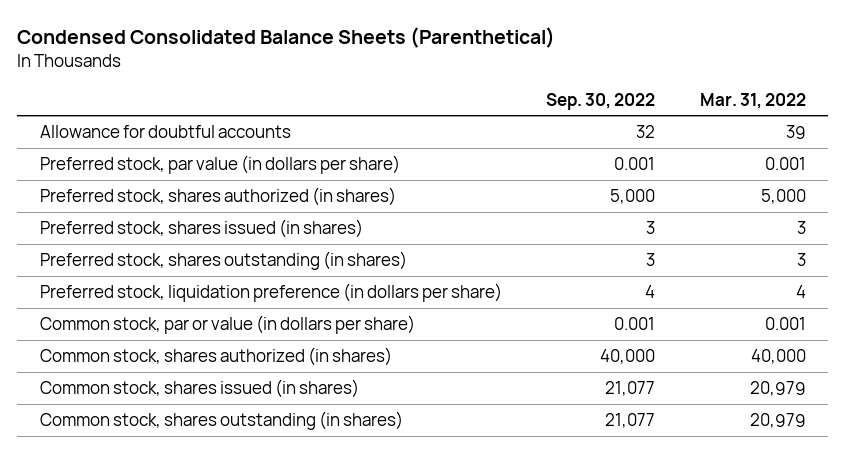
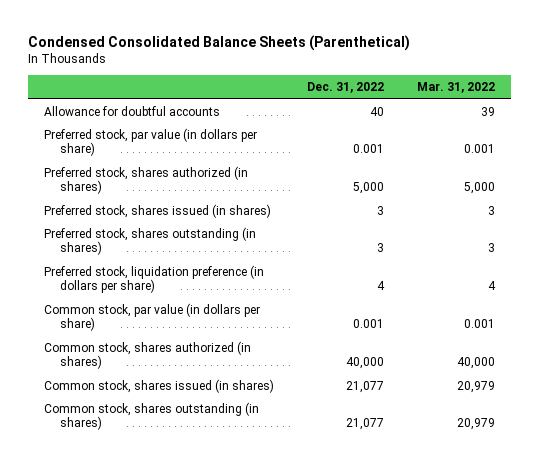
[546,92,656,110] Sep. 30, 2022 -> none
none -> [306,82,384,94] Dec. 31, 2022
[39,314,415,334] Common stock, par or value (in dollars per share) -> [44,303,261,332] Common stock, par value (in dollars per share)

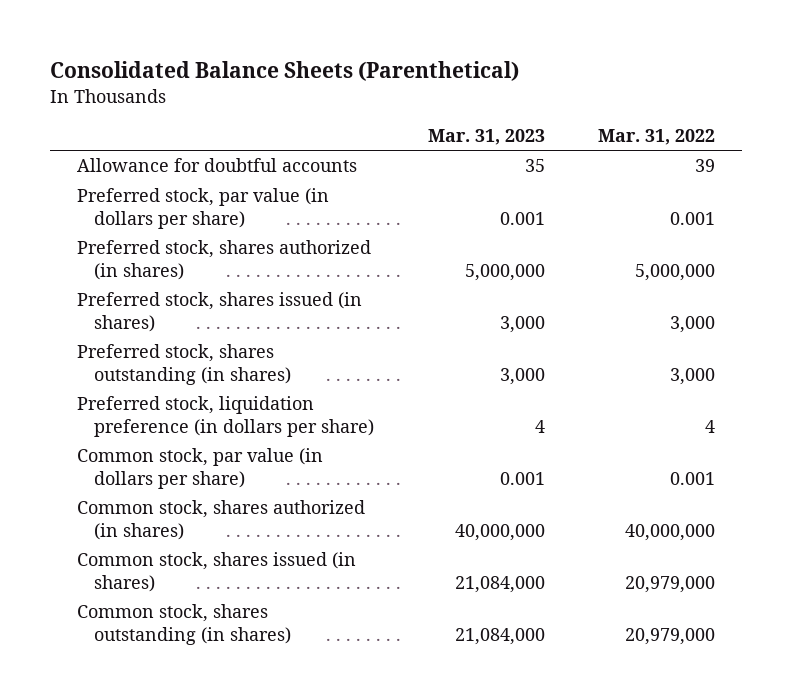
[27,34,410,51] Condensed Consolidated Balance Sheets (Parenthetical) -> [50,61,520,82] Consolidated Balance Sheets (Parenthetical)
[306,82,384,94] Dec. 31, 2022 -> none
none -> [427,129,545,146] Mar. 31, 2023
[463,182,495,195] 5,000 -> [635,263,716,281] 5,000,000
[487,206,495,216] 3 -> [670,315,716,333] 3,000
[487,243,495,253] 3 -> [670,367,716,385] 3,000
[456,357,495,370] 40,000 -> [625,523,716,541] 40,000,000
[456,381,495,394] 20,979 -> [625,575,716,593] 20,979,000
[456,418,495,431] 20,979 -> [625,627,716,645] 20,979,000

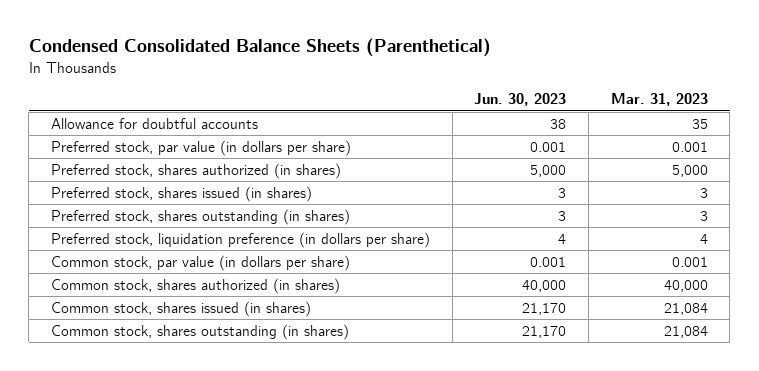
[50,61,520,82] Consolidated Balance Sheets (Parenthetical) -> [28,38,491,58] Condensed Consolidated Balance Sheets (Parenthetical)
[598,129,716,146] Mar. 31, 2022 -> none
none -> [474,93,567,107] Jun. 30, 2023
[464,263,545,281] 5,000,000 -> [671,164,708,177] 5,000
[499,315,545,333] 3,000 -> [699,187,708,198] 3
[499,367,545,385] 3,000 -> [699,210,708,221] 3
[454,523,545,541] 40,000,000 -> [663,279,708,292] 40,000
[454,575,545,593] 21,084,000 -> [663,302,708,315] 21,084
[454,627,545,645] 21,084,000 -> [663,325,708,338] 21,084

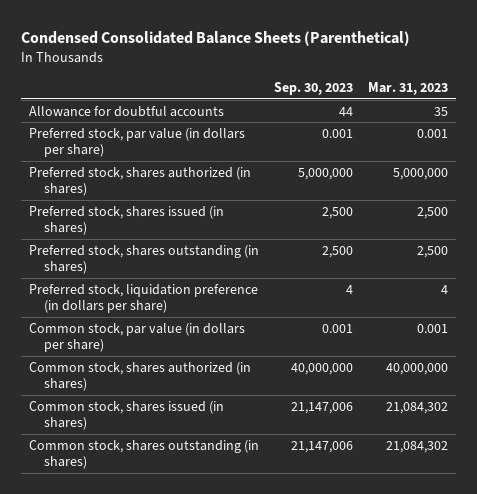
[474,93,567,107] Jun. 30, 2023 -> none
none -> [273,82,353,96] Sep. 30, 2023
[671,164,708,177] 5,000 -> [392,167,448,180] 5,000,000
[699,187,708,198] 3 -> [416,206,448,219] 2,500
[699,210,708,221] 3 -> [416,245,448,258] 2,500
[663,279,708,292] 40,000 -> [385,362,448,375] 40,000,000
[663,302,708,315] 21,084 -> [385,401,448,414] 21,084,302
[663,325,708,338] 21,084 -> [385,440,448,453] 21,084,302

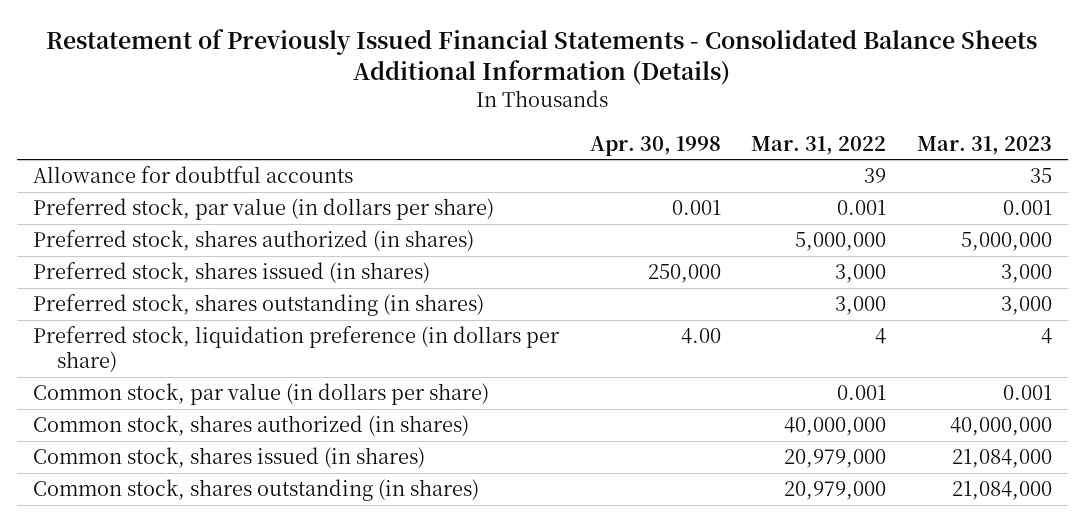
[21,31,411,47] Condensed Consolidated Balance Sheets (Parenthetical) -> [46,28,1038,85] Restatement of Previously Issued Financial Statements - Consolidated Balance Sheets Additional Information (Details)
[273,82,353,96] Sep. 30, 2023 -> none
none -> [589,135,721,156] Apr. 30, 1998
none -> [751,135,887,155] Mar. 31, 2022
[416,206,448,219] 2,500 -> [1001,264,1053,284] 3,000
[416,245,448,258] 2,500 -> [1001,296,1053,316] 3,000
[385,401,448,414] 21,084,302 -> [952,449,1053,469] 21,084,000
[385,440,448,453] 21,084,302 -> [952,481,1053,501] 21,084,000

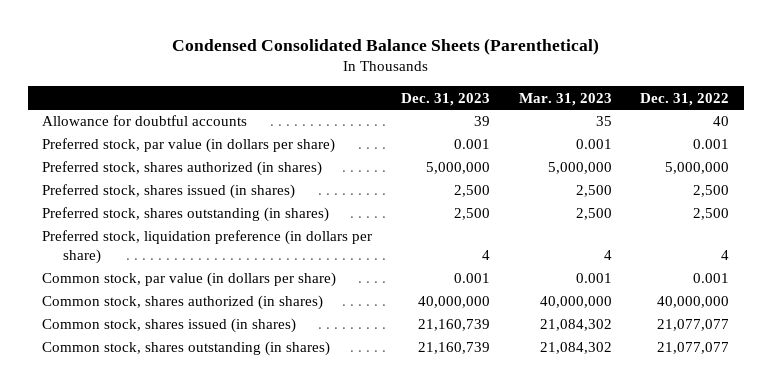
[46,28,1038,85] Restatement of Previously Issued Financial Statements - Consolidated Balance Sheets Additional Information (Details) -> [171,37,599,55] Condensed Consolidated Balance Sheets (Parenthetical)
[589,135,721,156] Apr. 30, 1998 -> none
[751,135,887,155] Mar. 31, 2022 -> none
none -> [400,92,490,106] Dec. 31, 2023
none -> [640,92,730,106] Dec. 31, 2022
[1001,264,1053,284] 3,000 -> [575,185,612,198] 2,500
[1001,296,1053,316] 3,000 -> [575,208,612,221] 2,500
[952,449,1053,469] 21,084,000 -> [539,319,612,332] 21,084,302
[952,481,1053,501] 21,084,000 -> [539,342,612,355] 21,084,302

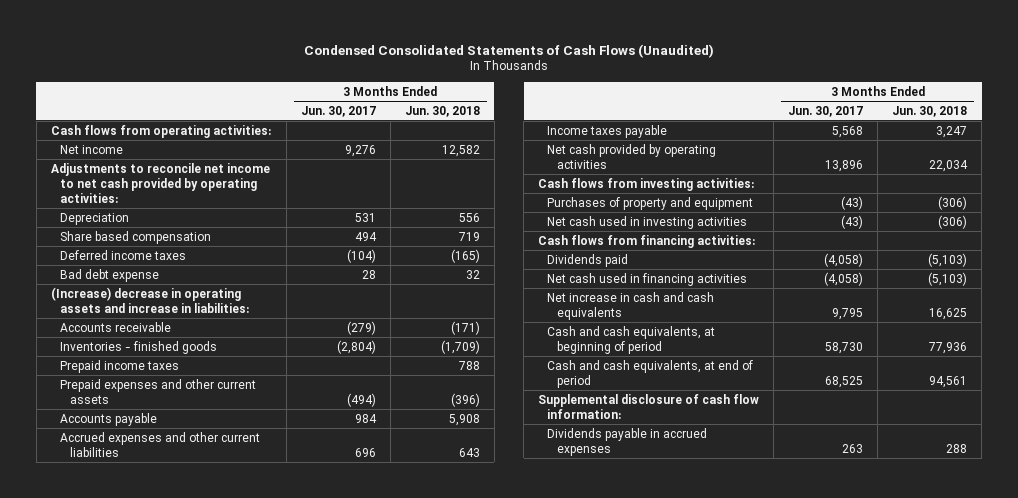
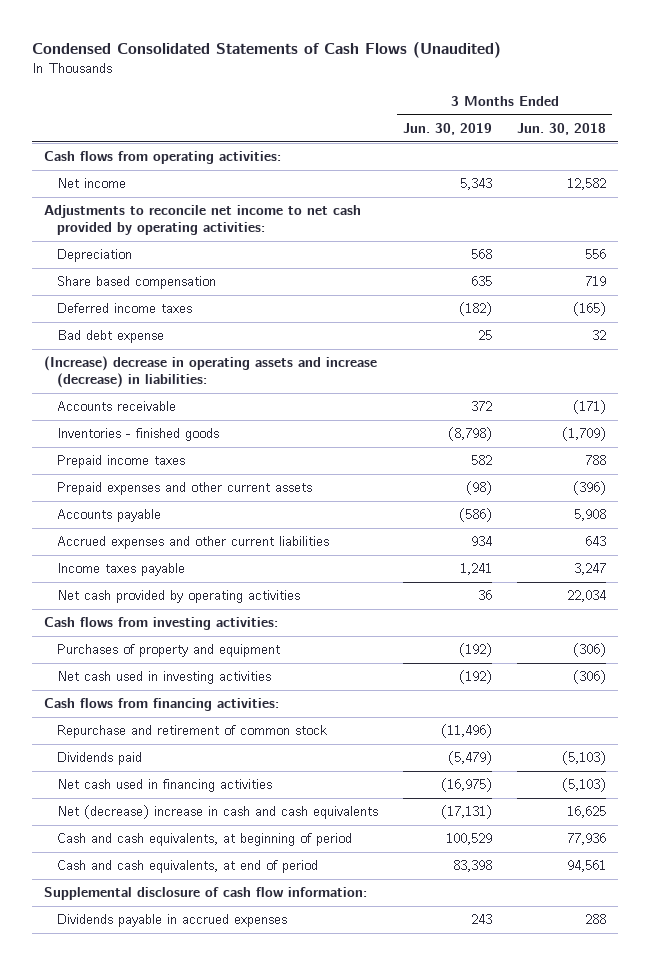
[300,105,376,117] Jun. 30, 2017 -> none
none -> [403,122,493,135] Jun. 30, 2019
[50,286,250,313] (Increase) decrease in operating assets and increase in liabilities: -> [44,356,378,388] (Increase) decrease in operating assets and increase (decrease) in liabilities:
none -> [57,725,328,739] Repurchase and retirement of common stock
[547,291,715,320] Net increase in cash and cash equivalents -> [57,805,379,820] Net (decrease) increase in cash and cash equivalents

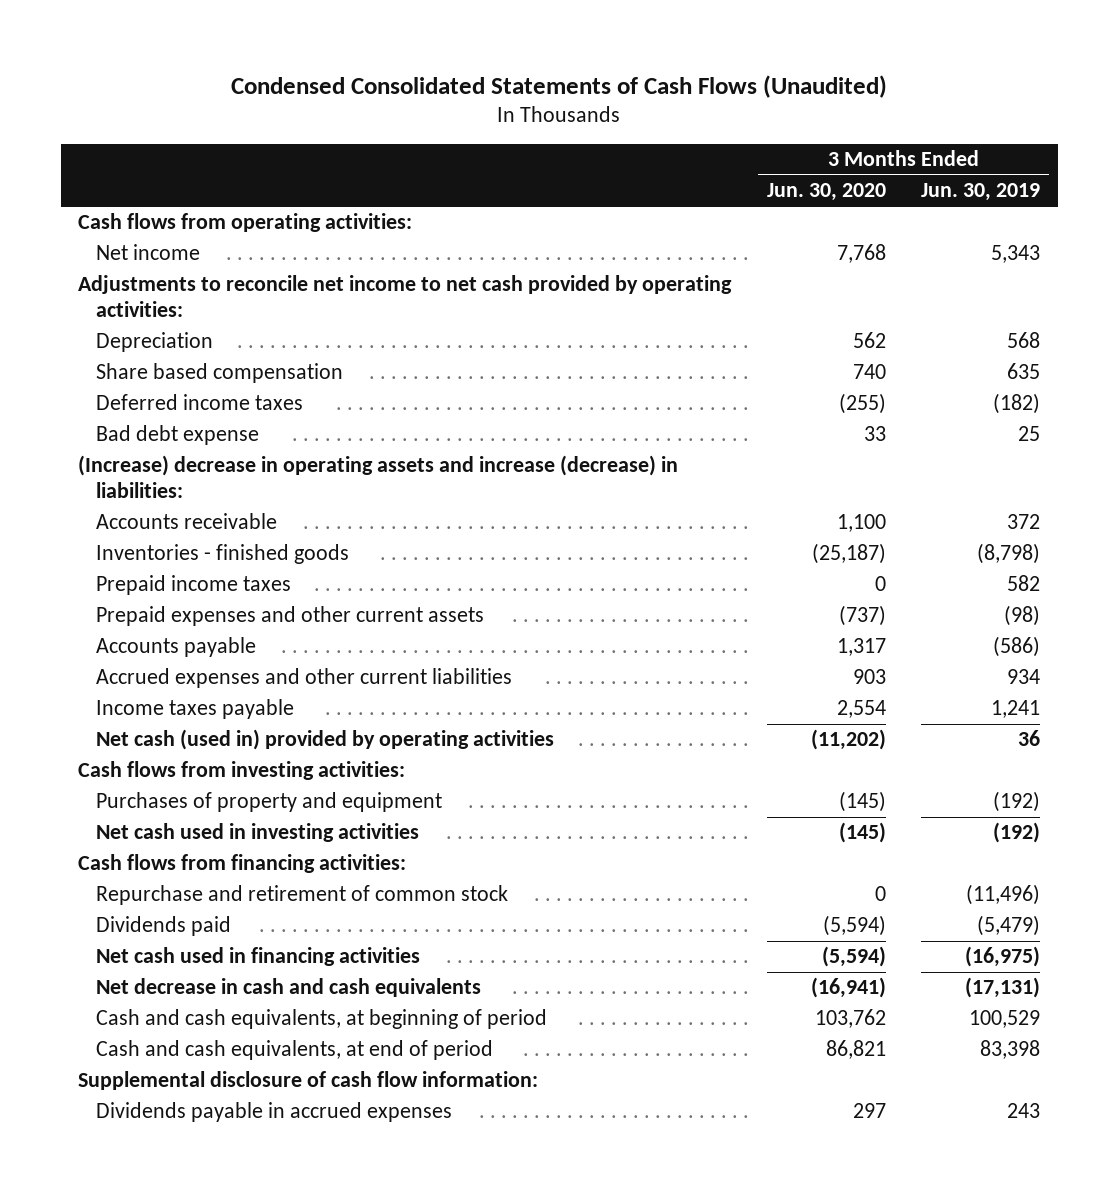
[517,122,607,135] Jun. 30, 2018 -> none
none -> [766,183,886,202] Jun. 30, 2020
[57,590,301,604] Net cash provided by operating activities -> [96,729,555,751] Net cash (used in) provided by operating activities
[57,805,379,820] Net (decrease) increase in cash and cash equivalents -> [96,978,482,998] Net decrease in cash and cash equivalents

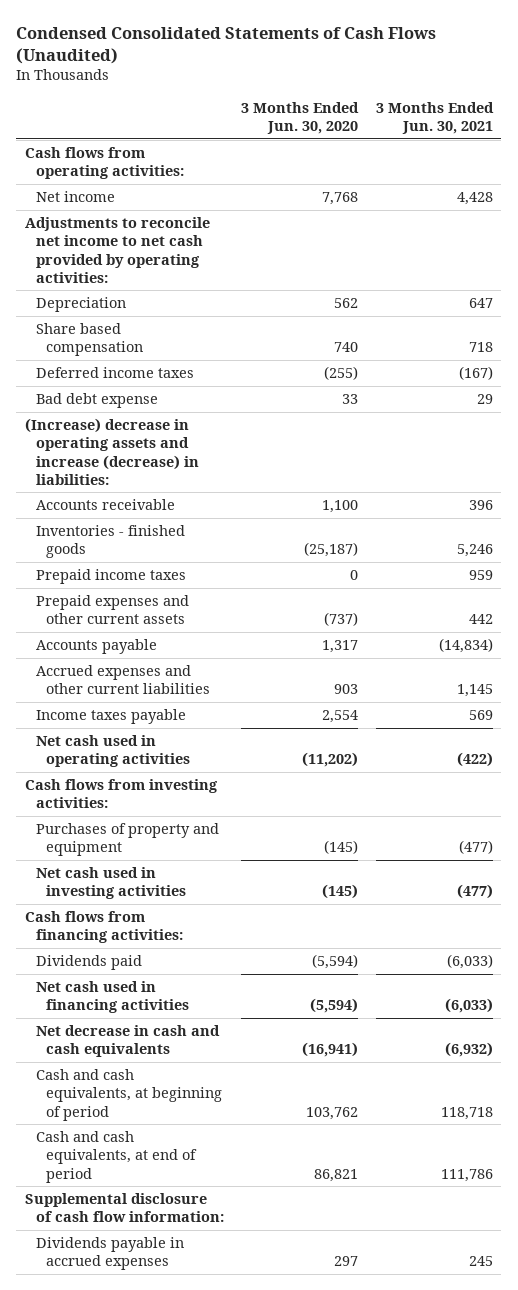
[921,183,1041,202] Jun. 30, 2019 -> none
none -> [375,101,494,135] 3 Months Ended Jun. 30, 2021
[96,729,555,751] Net cash (used in) provided by operating activities -> [35,735,191,768] Net cash used in operating activities
[96,885,509,906] Repurchase and retirement of common stock -> none

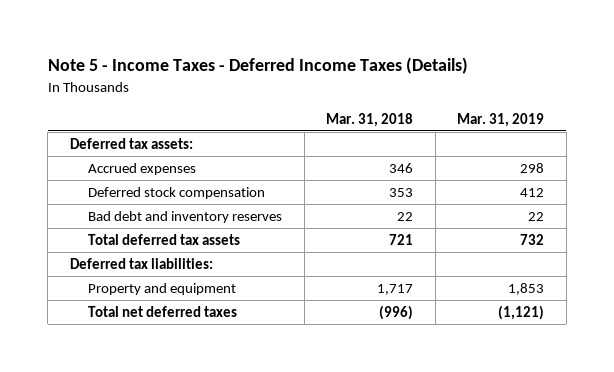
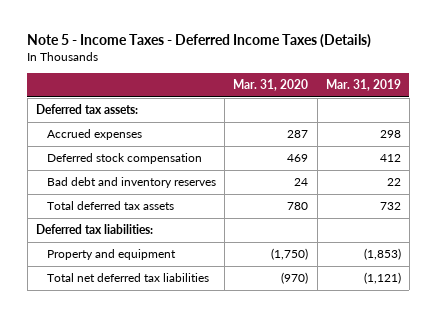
[326,112,414,127] Mar. 31, 2018 -> none
none -> [233,78,309,91] Mar. 31, 2020
[508,282,545,295] 1,853 -> [363,248,401,261] (1,853)
[88,305,238,317] Total net deferred taxes -> [47,273,210,283] Total net deferred tax liabilities

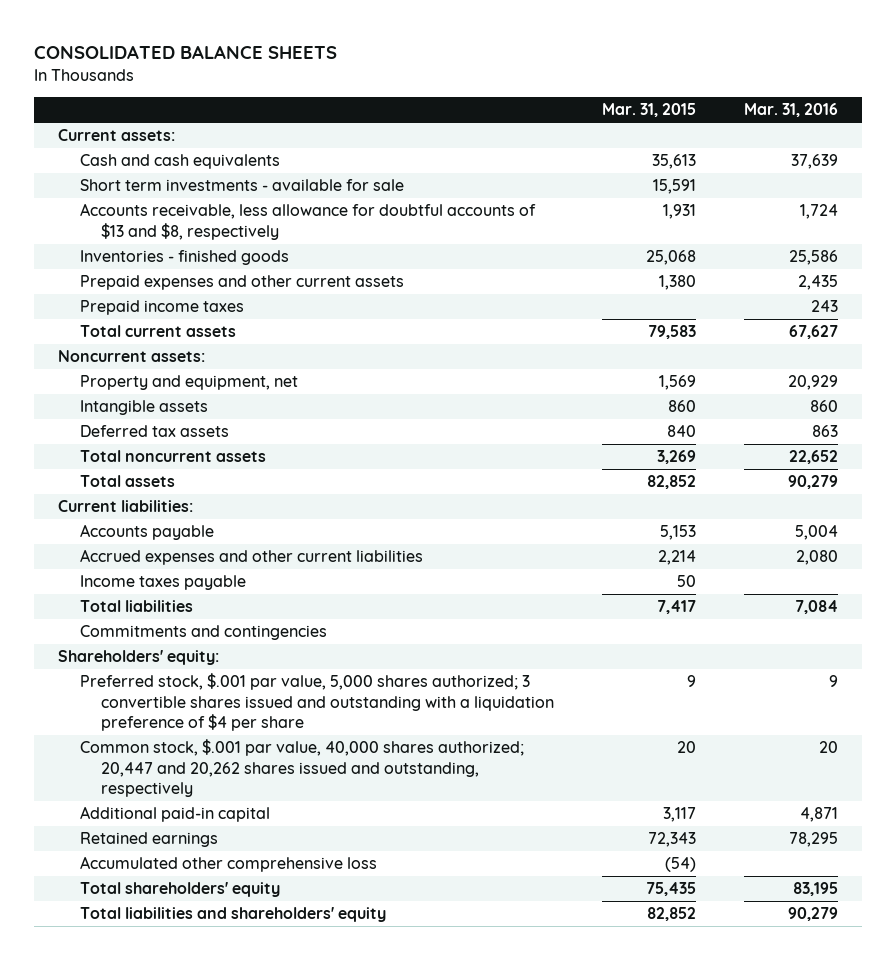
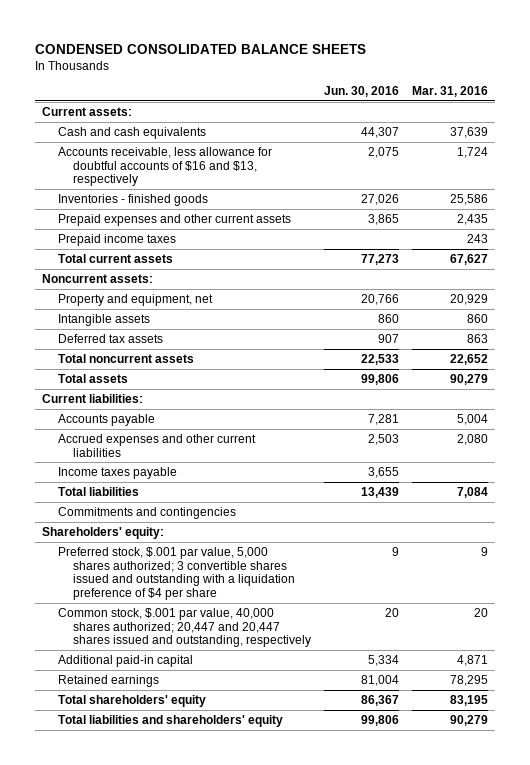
[34,45,338,60] CONSOLIDATED BALANCE SHEETS -> [35,43,367,54] CONDENSED CONSOLIDATED BALANCE SHEETS
[602,103,697,118] Mar. 31, 2015 -> none
none -> [324,86,400,98] Jun. 30, 2016
[79,179,404,192] Short term investments - available for sale -> none
[79,203,536,240] Accounts receivable, less allowance for doubtful accounts of $13 and $8, respectively -> [57,146,272,187] Accounts receivable, less allowance for doubtful accounts of $16 and $13, respectively
[79,739,524,798] Common stock, $.001 par value, 40,000 shares authorized; 20,447 and 20,262 shares issued and outstanding, respectively -> [57,607,312,648] Common stock, $.001 par value, 40,000 shares authorized; 20,447 and 20,447 shares issued and outstanding, respectively
[79,856,377,873] Accumulated other comprehensive loss -> none

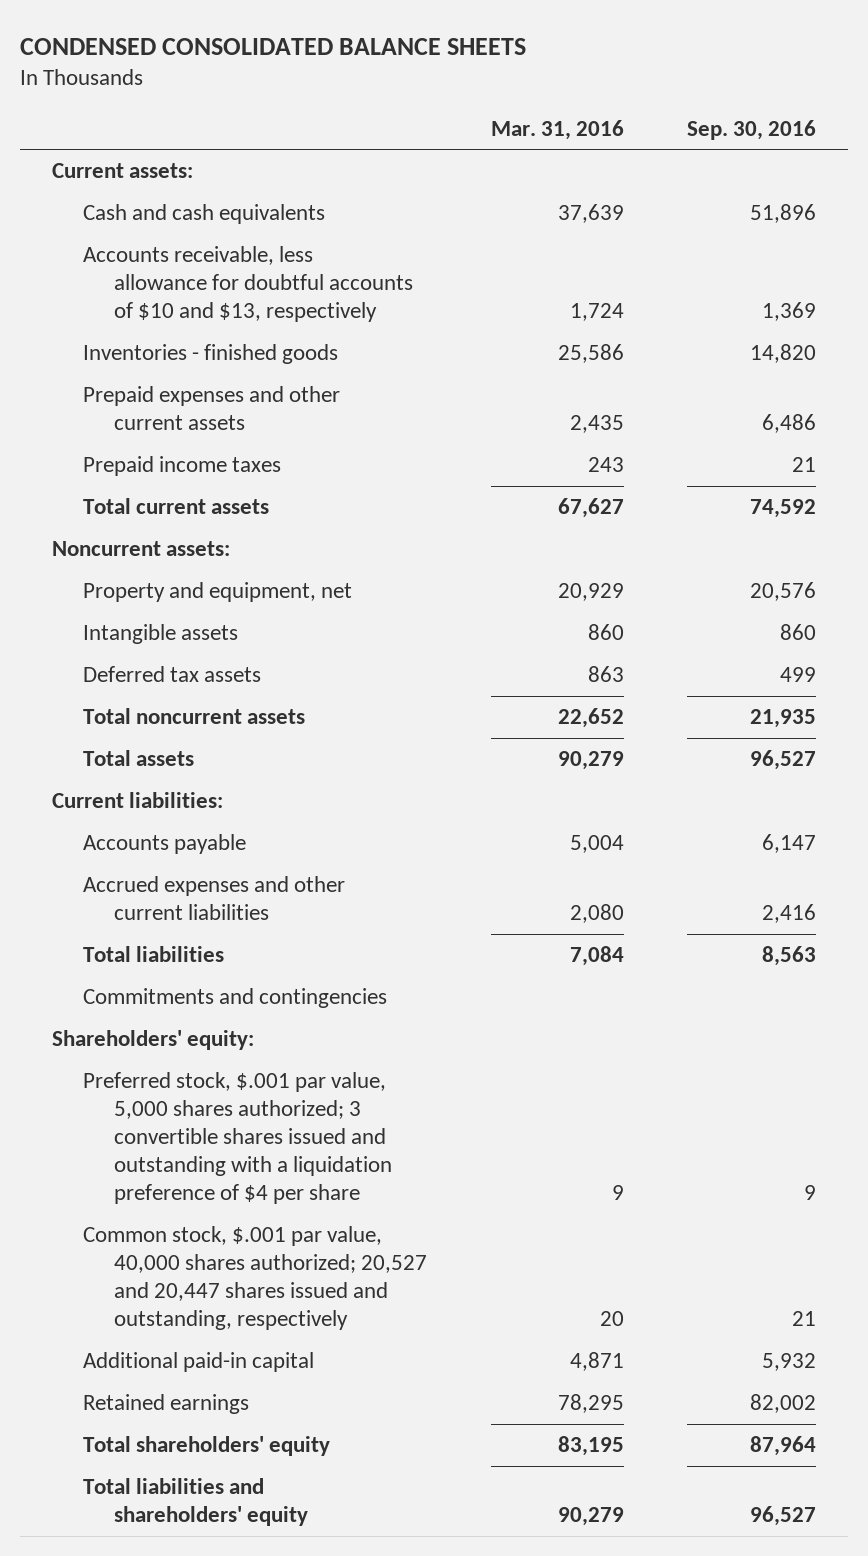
[324,86,400,98] Jun. 30, 2016 -> none
none -> [687,119,817,140] Sep. 30, 2016
[57,146,272,187] Accounts receivable, less allowance for doubtful accounts of $16 and $13, respectively -> [83,246,414,323] Accounts receivable, less allowance for doubtful accounts of $10 and $13, respectively
[57,466,177,479] Income taxes payable -> none
[57,607,312,648] Common stock, $.001 par value, 40,000 shares authorized; 20,447 and 20,447 shares issued and outstanding, respectively -> [83,1226,428,1331] Common stock, $.001 par value, 40,000 shares authorized; 20,527 and 20,447 shares issued and outstanding, respectively

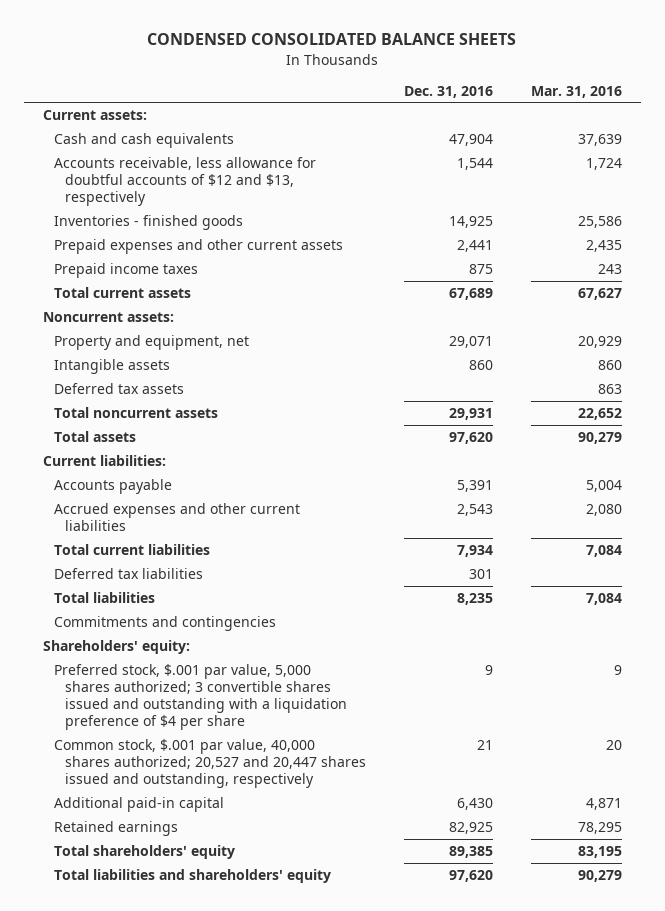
[687,119,817,140] Sep. 30, 2016 -> none
none -> [404,85,494,98] Dec. 31, 2016
[83,246,414,323] Accounts receivable, less allowance for doubtful accounts of $10 and $13, respectively -> [53,156,316,206] Accounts receivable, less allowance for doubtful accounts of $12 and $13, respectively
none -> [53,543,210,555] Total current liabilities
none -> [53,567,203,579] Deferred tax liabilities

